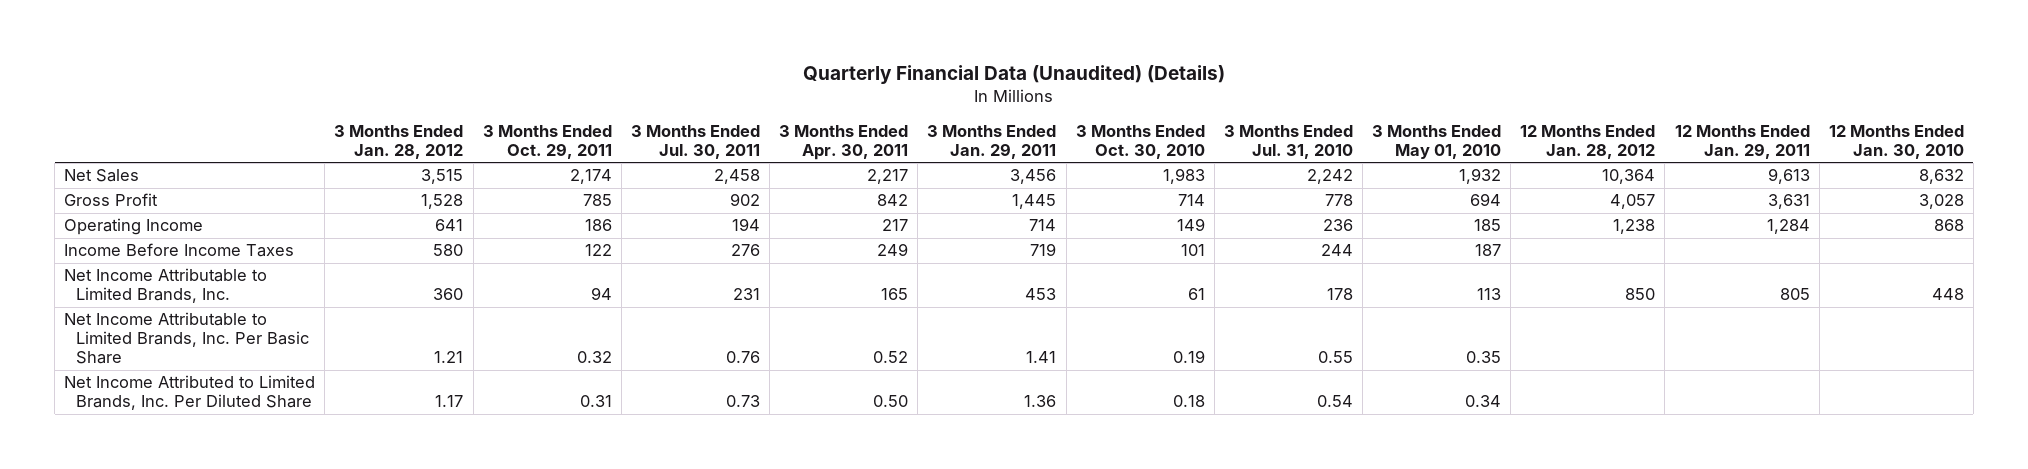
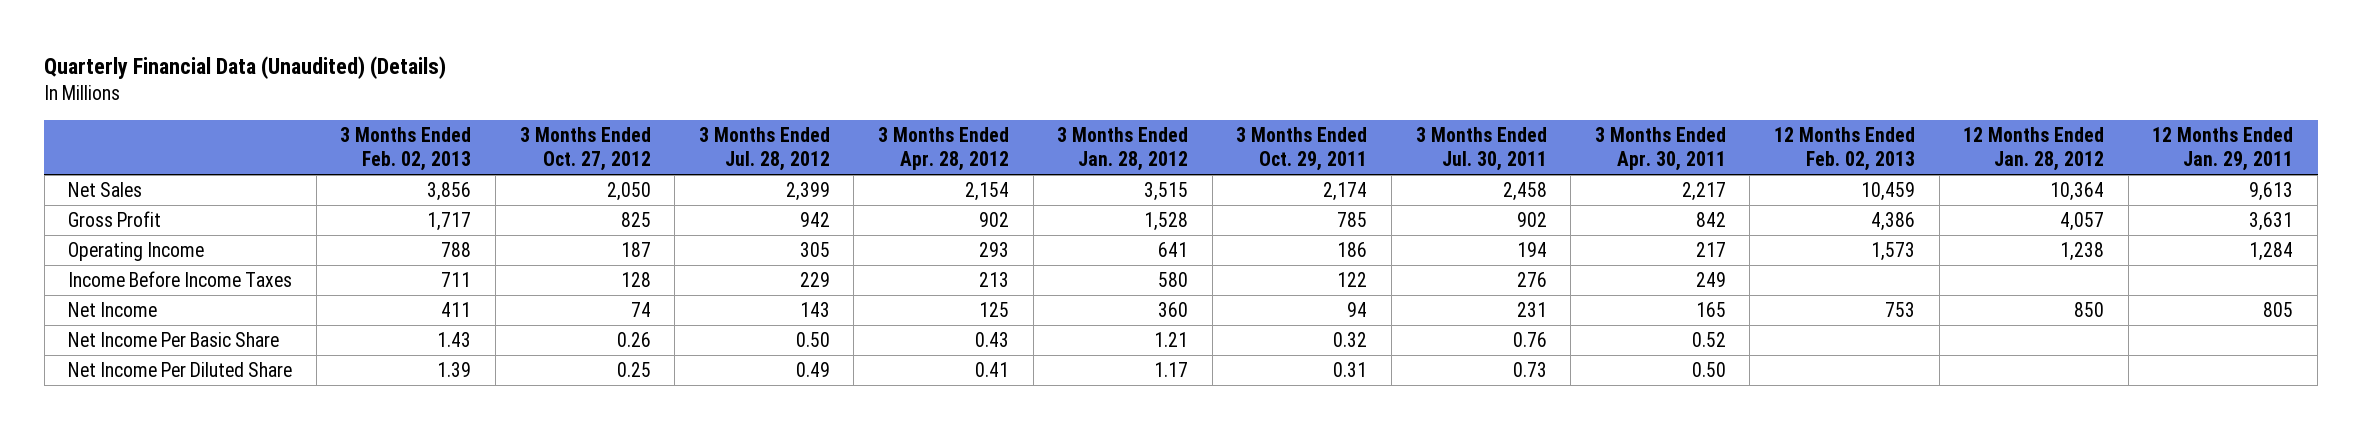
[927,124,1057,160] 3 Months Ended Jan. 29, 2011 -> none
[1075,124,1205,160] 3 Months Ended Oct. 30, 2010 -> none
[1223,124,1353,160] 3 Months Ended Jul. 31, 2010 -> none
[1372,124,1502,160] 3 Months Ended May 01, 2010 -> none
[1828,124,1964,160] 12 Months Ended Jan. 30, 2010 -> none
none -> [340,126,472,171] 3 Months Ended Feb. 02, 2013
none -> [519,126,651,171] 3 Months Ended Oct. 27, 2012
none -> [698,126,830,171] 3 Months Ended Jul. 28, 2012
none -> [878,126,1010,171] 3 Months Ended Apr. 28, 2012
none -> [1774,126,1916,171] 12 Months Ended Feb. 02, 2013
[64,268,268,304] Net Income Attributable to Limited Brands, Inc. -> [68,302,158,318] Net Income
[64,312,309,365] Net Income Attributable to Limited Brands, Inc. Per Basic Share -> [68,332,280,348] Net Income Per Basic Share
[64,375,316,411] Net Income Attributed to Limited Brands, Inc. Per Diluted Share -> [68,362,293,378] Net Income Per Diluted Share

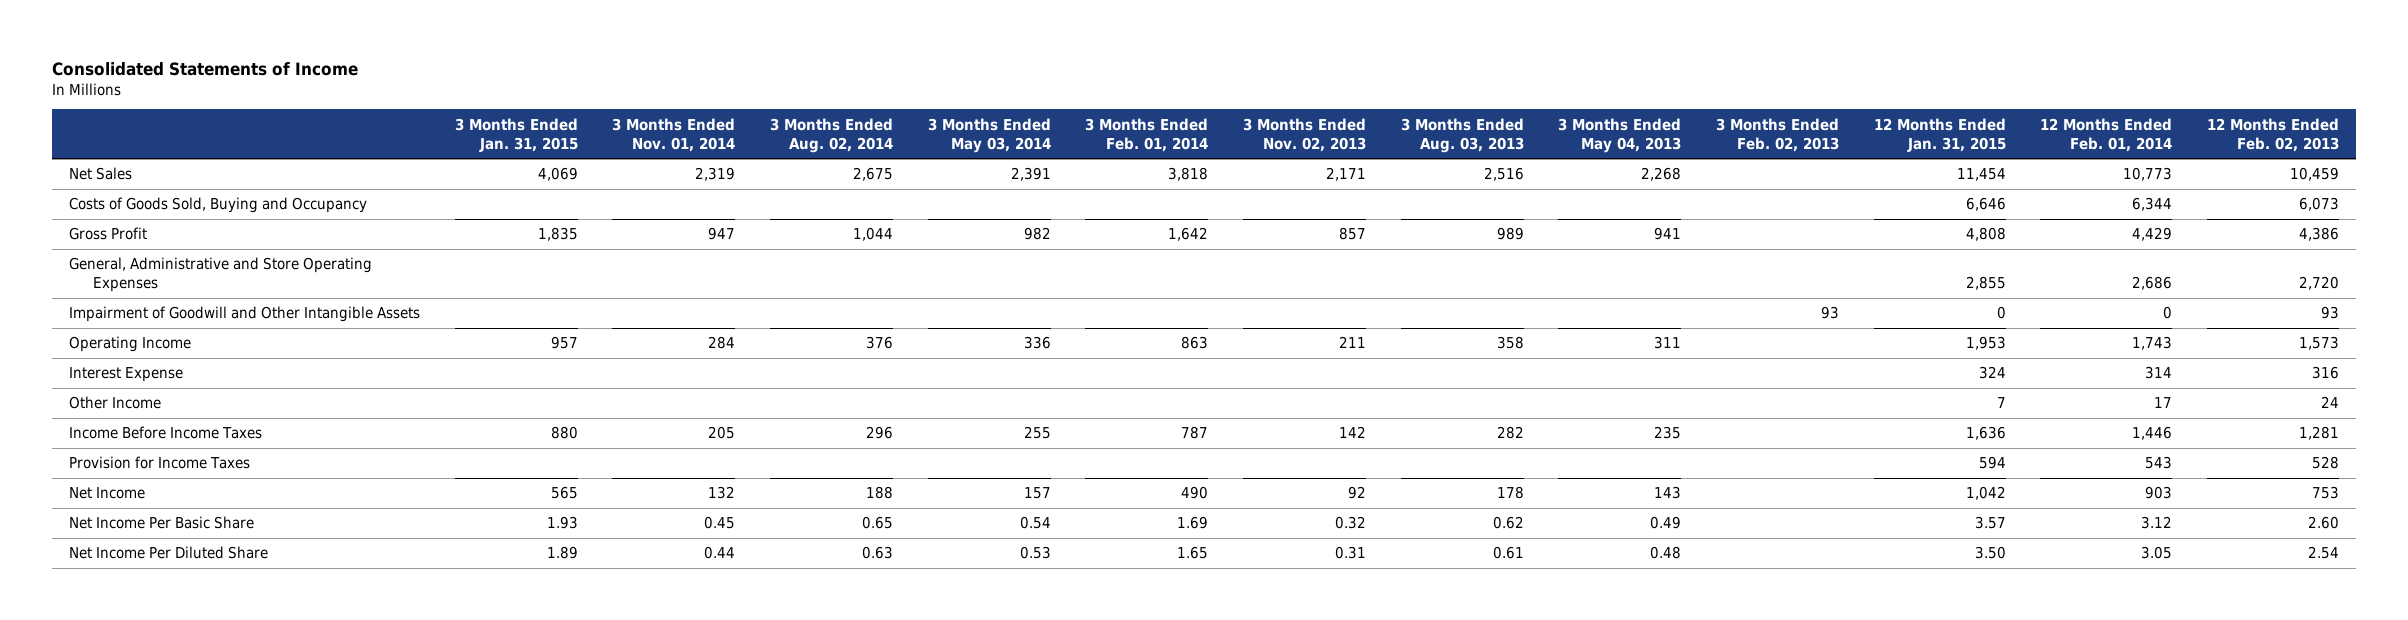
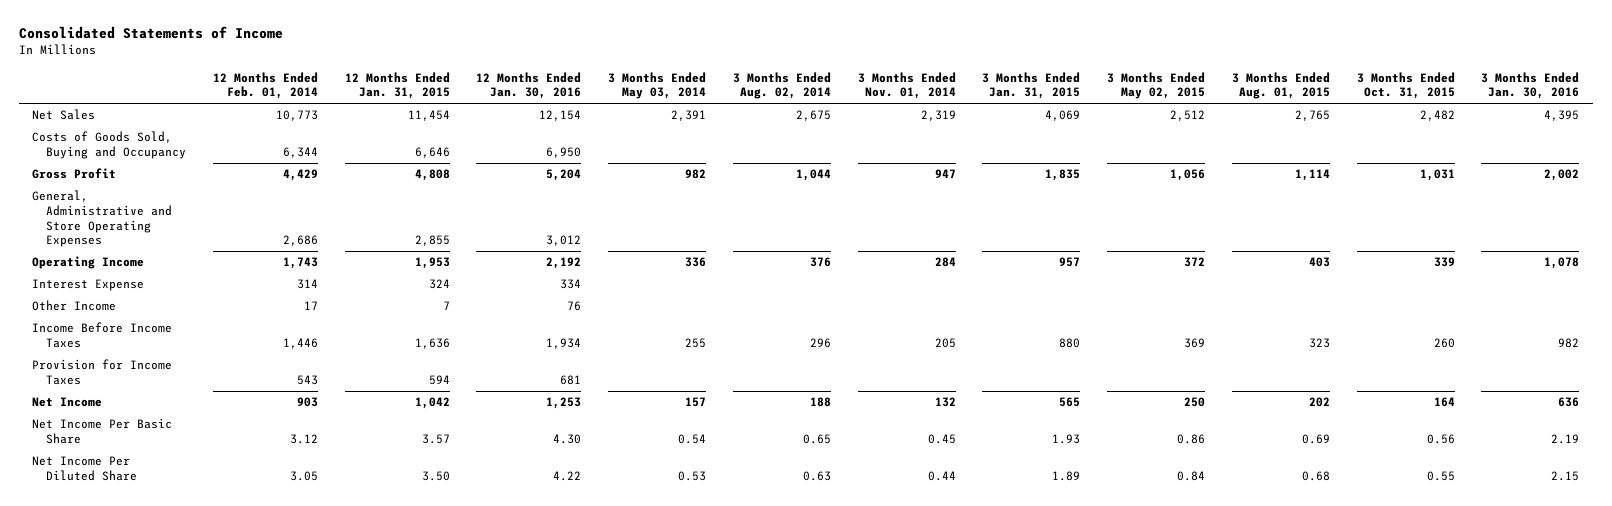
[1085,117,1209,152] 3 Months Ended Feb. 01, 2014 -> none
[1243,117,1367,152] 3 Months Ended Nov. 02, 2013 -> none
[1400,117,1524,153] 3 Months Ended Aug. 03, 2013 -> none
[1558,117,1682,153] 3 Months Ended May 04, 2013 -> none
[1716,117,1840,152] 3 Months Ended Feb. 02, 2013 -> none
[2207,117,2340,152] 12 Months Ended Feb. 02, 2013 -> none
none -> [476,71,582,100] 12 Months Ended Jan. 30, 2016
none -> [1107,71,1206,100] 3 Months Ended May 02, 2015
none -> [1231,71,1330,100] 3 Months Ended Aug. 01, 2015
none -> [1356,71,1455,100] 3 Months Ended Oct. 31, 2015
none -> [1481,71,1580,100] 3 Months Ended Jan. 30, 2016
[69,306,421,323] Impairment of Goodwill and Other Intangible Assets -> none

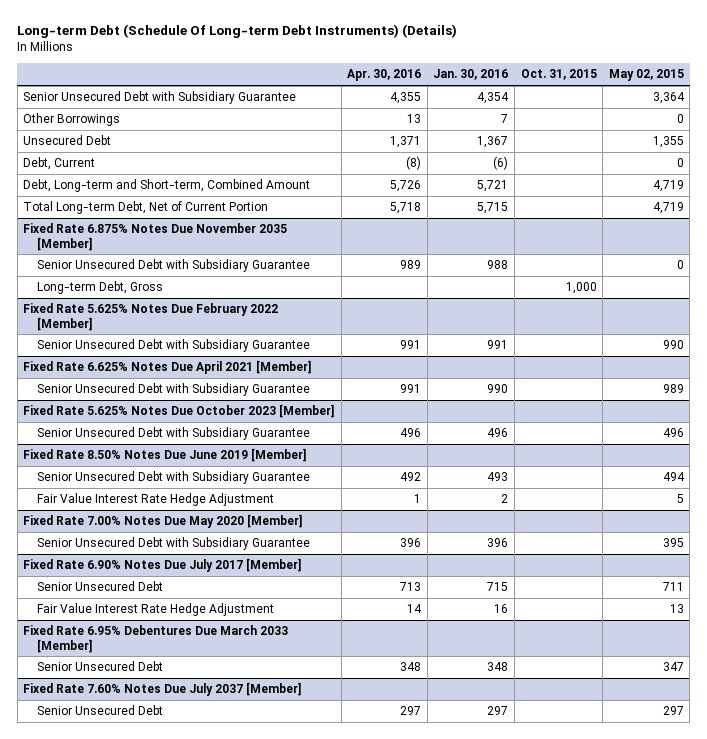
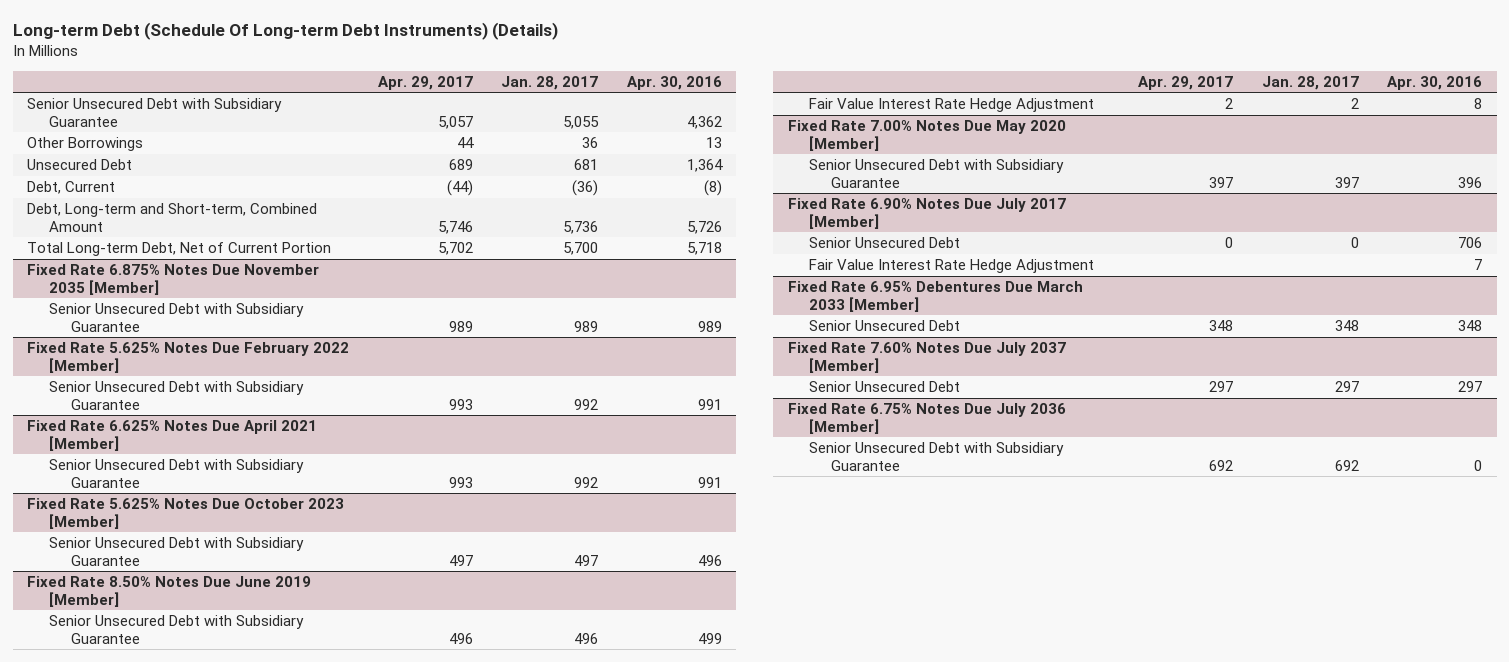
[433,69,509,81] Jan. 30, 2016 -> none
[520,69,597,81] Oct. 31, 2015 -> none
[608,69,684,82] May 02, 2015 -> none
none -> [377,75,473,90] Apr. 29, 2017
none -> [501,75,599,90] Jan. 28, 2017
[390,92,422,105] 4,355 -> [686,115,722,129] 4,362
[390,136,422,149] 1,371 -> [686,159,723,173] 1,364
[36,281,163,295] Long-term Debt, Gross -> none
[400,472,422,482] 492 -> [697,632,722,644] 499
[414,494,422,504] 1 -> [1474,98,1483,110] 8
[400,582,422,592] 713 -> [1458,237,1483,249] 706
[407,604,423,614] 14 -> [1474,259,1483,271] 7
none -> [787,403,1066,434] Fixed Rate 6.75% Notes Due July 2036 [Member]
none -> [809,442,1065,471] Senior Unsecured Debt with Subsidiary Guarantee

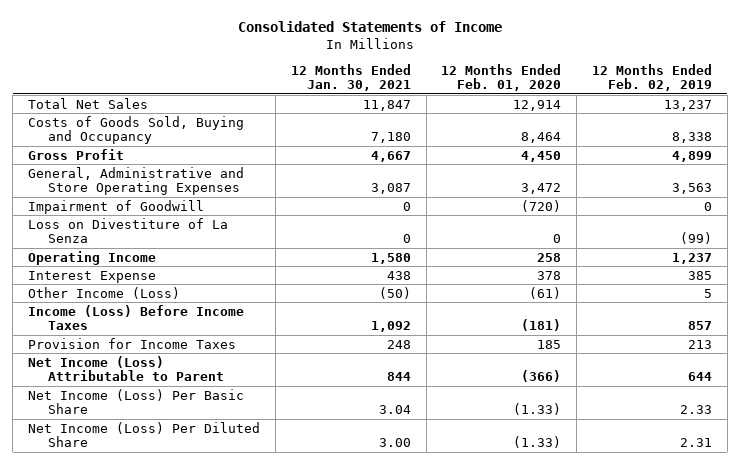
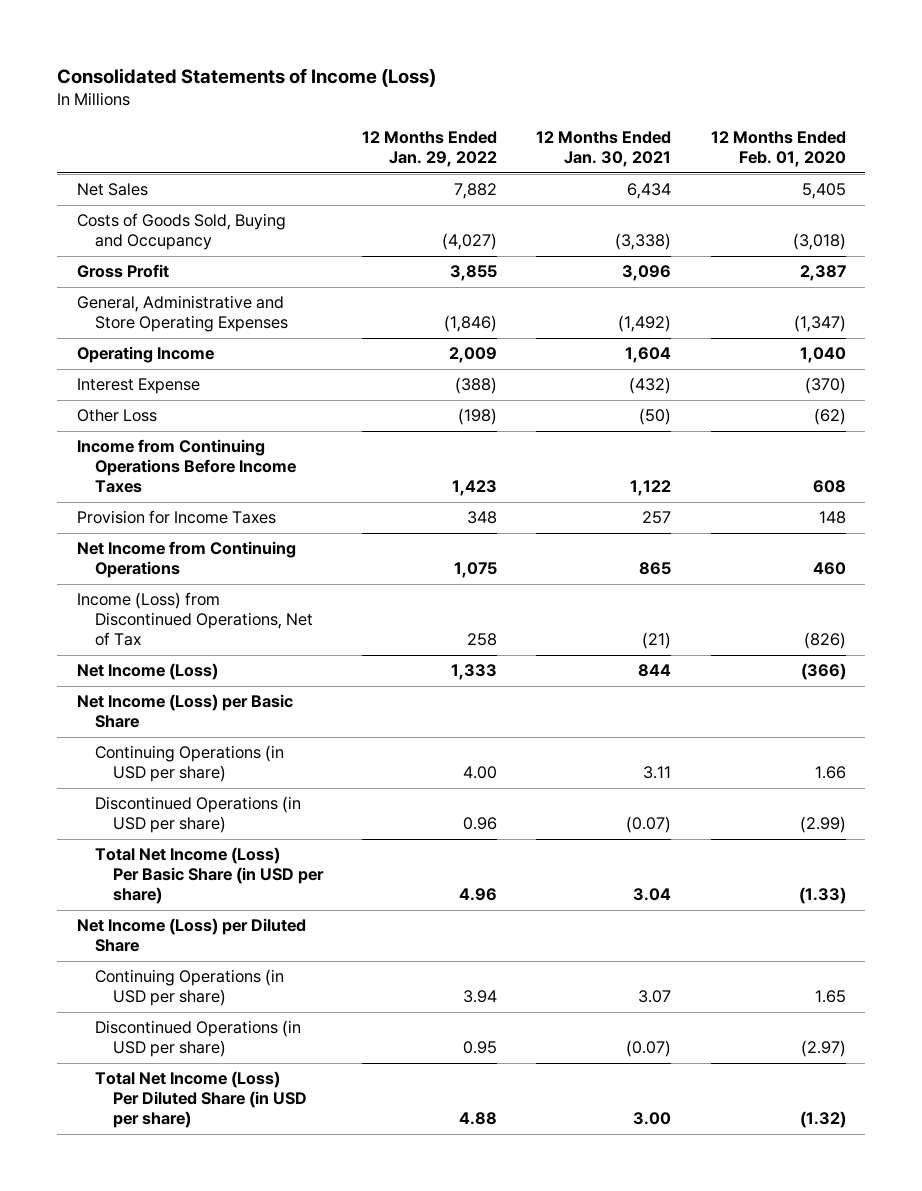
[238,21,503,33] Consolidated Statements of Income -> [57,67,437,87] Consolidated Statements of Income (Loss)
[592,63,713,92] 12 Months Ended Feb. 02, 2019 -> none
none -> [362,130,498,167] 12 Months Ended Jan. 29, 2022
[28,199,205,214] Impairment of Goodwill -> none
[28,217,229,244] Loss on Divestiture of La Senza -> none
[28,97,149,109] Total Net Sales -> [76,183,148,197] Net Sales
[362,99,411,111] 11,847 -> [627,183,672,200] 6,434
[513,99,562,111] 12,914 -> [801,183,846,200] 5,405
[370,132,411,144] 7,180 -> [615,233,672,251] (3,338)
[521,132,562,144] 8,464 -> [792,233,846,251] (3,018)
[370,150,411,162] 4,667 -> [622,265,672,282] 3,096
[521,150,562,162] 4,450 -> [799,265,846,282] 2,387
[370,183,411,195] 3,087 -> [618,315,672,333] (1,492)
[521,183,562,195] 3,472 -> [793,315,846,333] (1,347)
[370,252,411,264] 1,580 -> [625,347,672,364] 1,604
[537,252,562,262] 258 -> [799,347,846,364] 1,040
[386,270,411,280] 438 -> [629,377,672,395] (432)
[537,270,562,280] 378 -> [804,377,846,395] (370)
[28,286,181,299] Other Income (Loss) -> [76,409,157,423] Other Loss
[529,286,562,299] (61) -> [813,408,846,426] (62)
[28,304,245,331] Income (Loss) Before Income Taxes -> [76,439,296,494] Income from Continuing Operations Before Income Taxes
[370,321,411,333] 1,092 -> [630,480,672,497] 1,122
[521,319,562,332] (181) -> [812,480,846,494] 608
[386,339,411,349] 248 -> [642,511,672,525] 257
[537,339,562,349] 185 -> [818,511,846,525] 148
none -> [76,541,296,579] Net Income from Continuing Operations
none -> [76,592,313,647] Income (Loss) from Discontinued Operations, Net of Tax
[28,355,224,382] Net Income (Loss) Attributable to Parent -> [76,663,218,681] Net Income (Loss)
none -> [76,694,293,729] Net Income (Loss) per Basic Share
none -> [94,745,284,783] Continuing Operations (in USD per share)
none -> [94,796,301,834] Discontinued Operations (in USD per share)
[28,388,245,415] Net Income (Loss) Per Basic Share -> [94,847,324,905] Total Net Income (Loss) Per Basic Share (in USD per share)
none -> [76,918,306,953] Net Income (Loss) per Diluted Share
none -> [94,969,284,1007] Continuing Operations (in USD per share)
none -> [94,1020,301,1058] Discontinued Operations (in USD per share)
[28,421,261,448] Net Income (Loss) Per Diluted Share -> [94,1071,307,1129] Total Net Income (Loss) Per Diluted Share (in USD per share)
[513,436,562,449] (1.33) -> [799,1111,846,1129] (1.32)

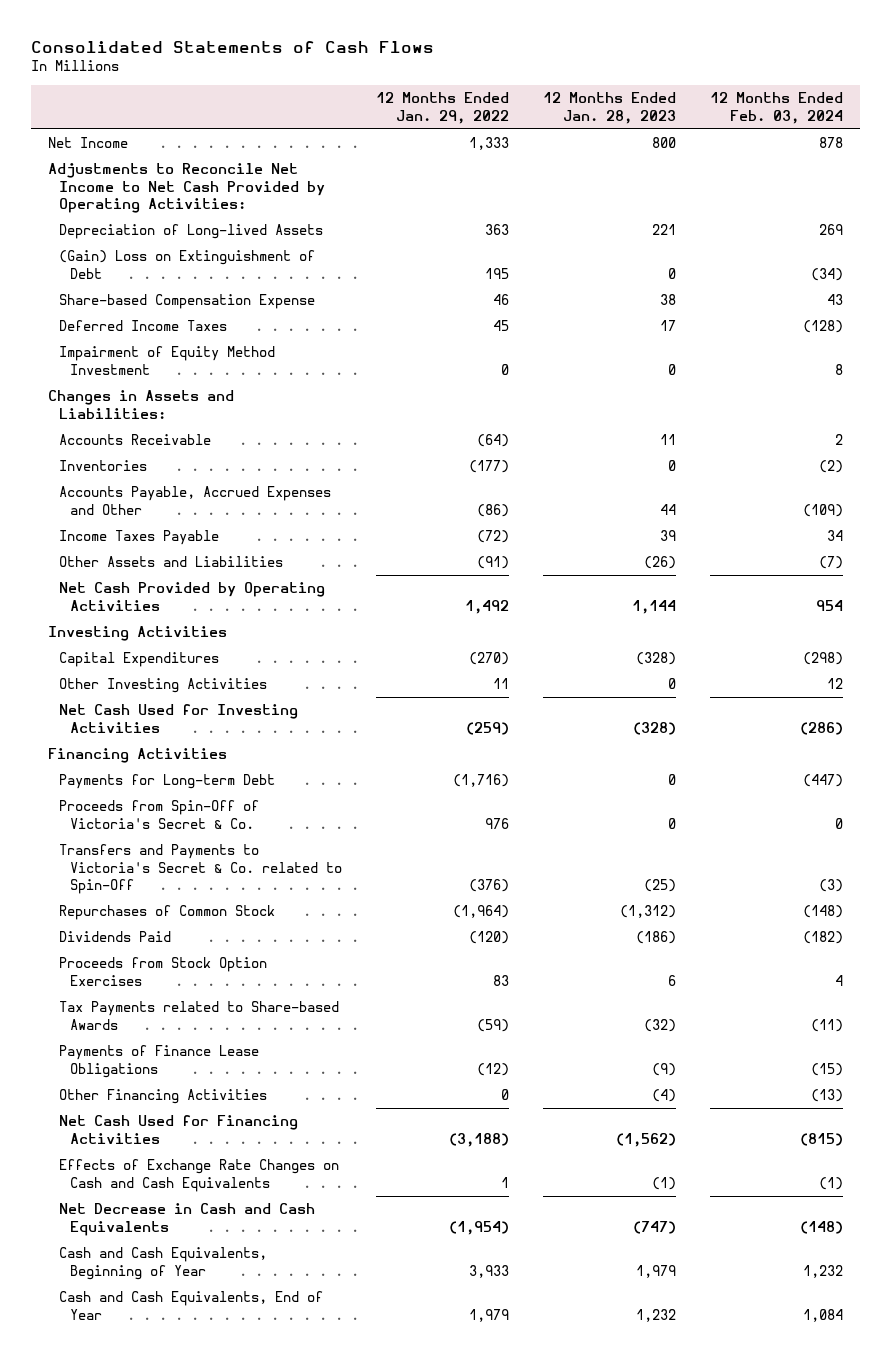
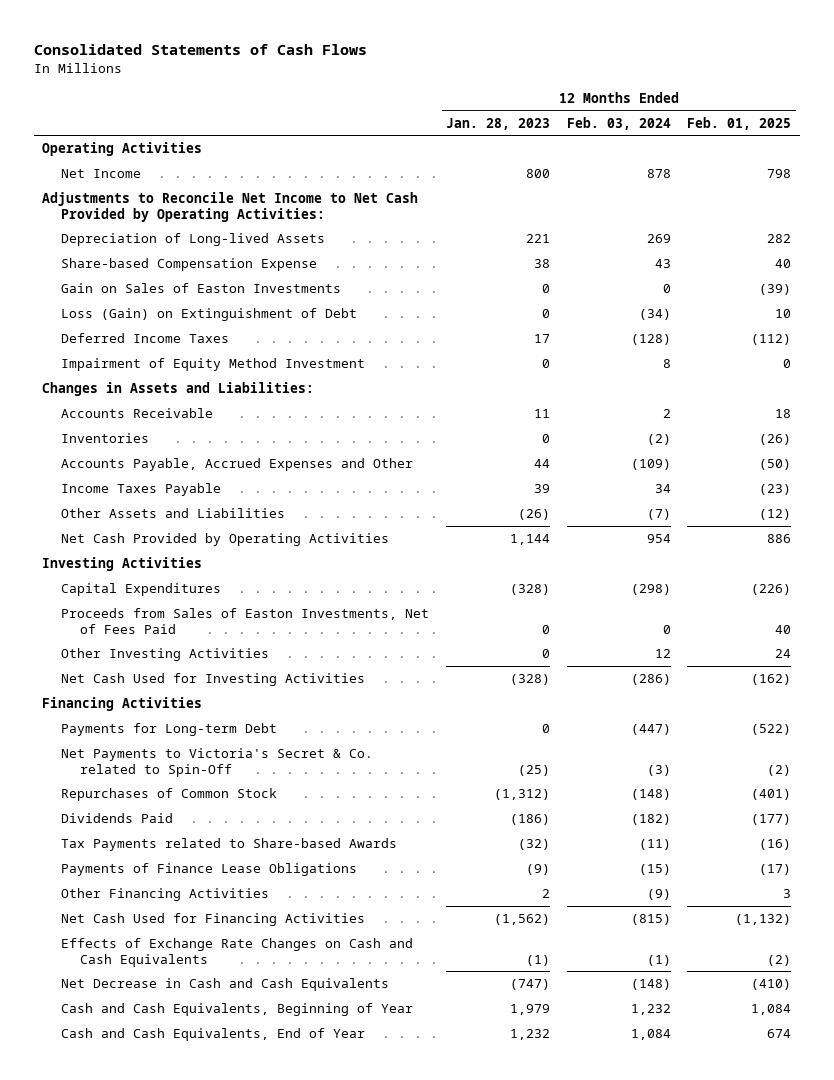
[376,92,510,124] 12 Months Ended Jan. 29, 2022 -> none
none -> [687,116,792,130] Feb. 01, 2025
none -> [42,142,203,157] Operating Activities
[59,250,316,279] (Gain) Loss on Extinguishment of Debt -> none
none -> [61,283,342,294] Gain on Sales of Easton Investments
none -> [61,308,358,322] Loss (Gain) on Extinguishment of Debt
none -> [61,608,430,634] Proceeds from Sales of Easton Investments, Net of Fees Paid
[59,800,260,829] Proceeds from Spin-Off of Victoria's Secret & Co. -> none
[59,844,343,895] Transfers and Payments to Victoria's Secret & Co. related to Spin-Off -> [61,748,374,777] Net Payments to Victoria's Secret & Co. related to Spin-Off
[59,957,268,986] Proceeds from Stock Option Exercises -> none
[652,1089,677,1103] (4) -> [542,889,551,899] 2
[811,1089,844,1103] (13) -> [646,889,671,901] (9)

